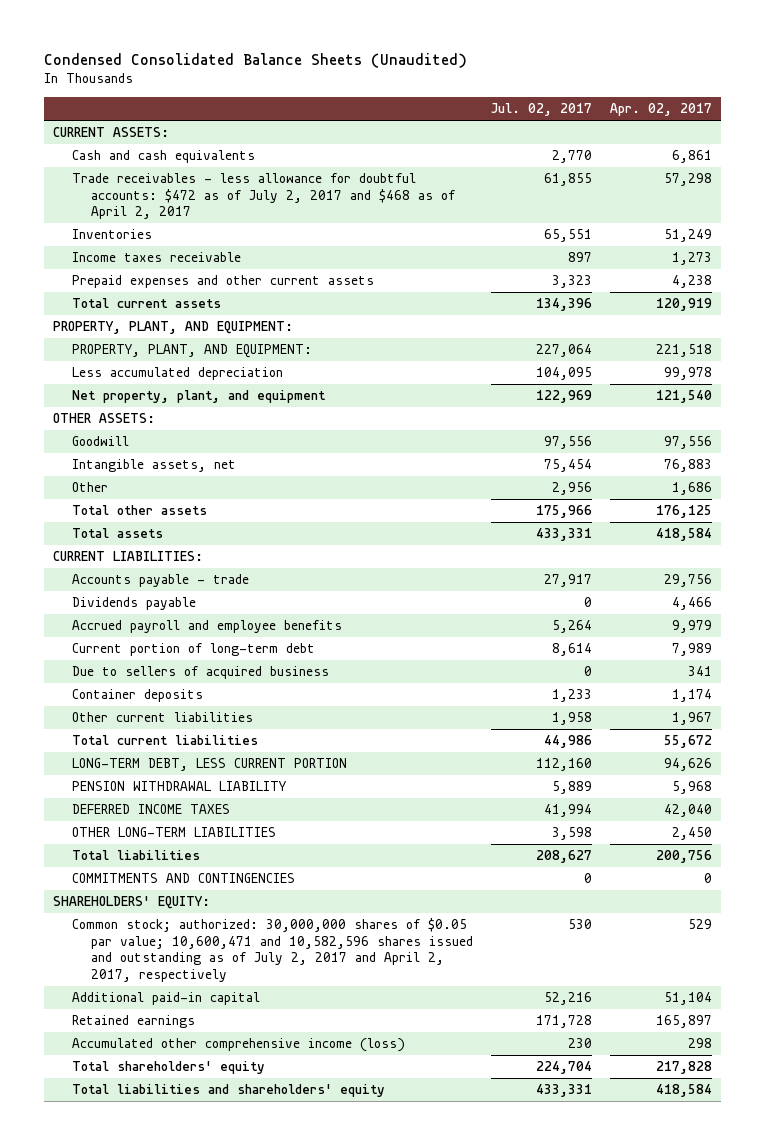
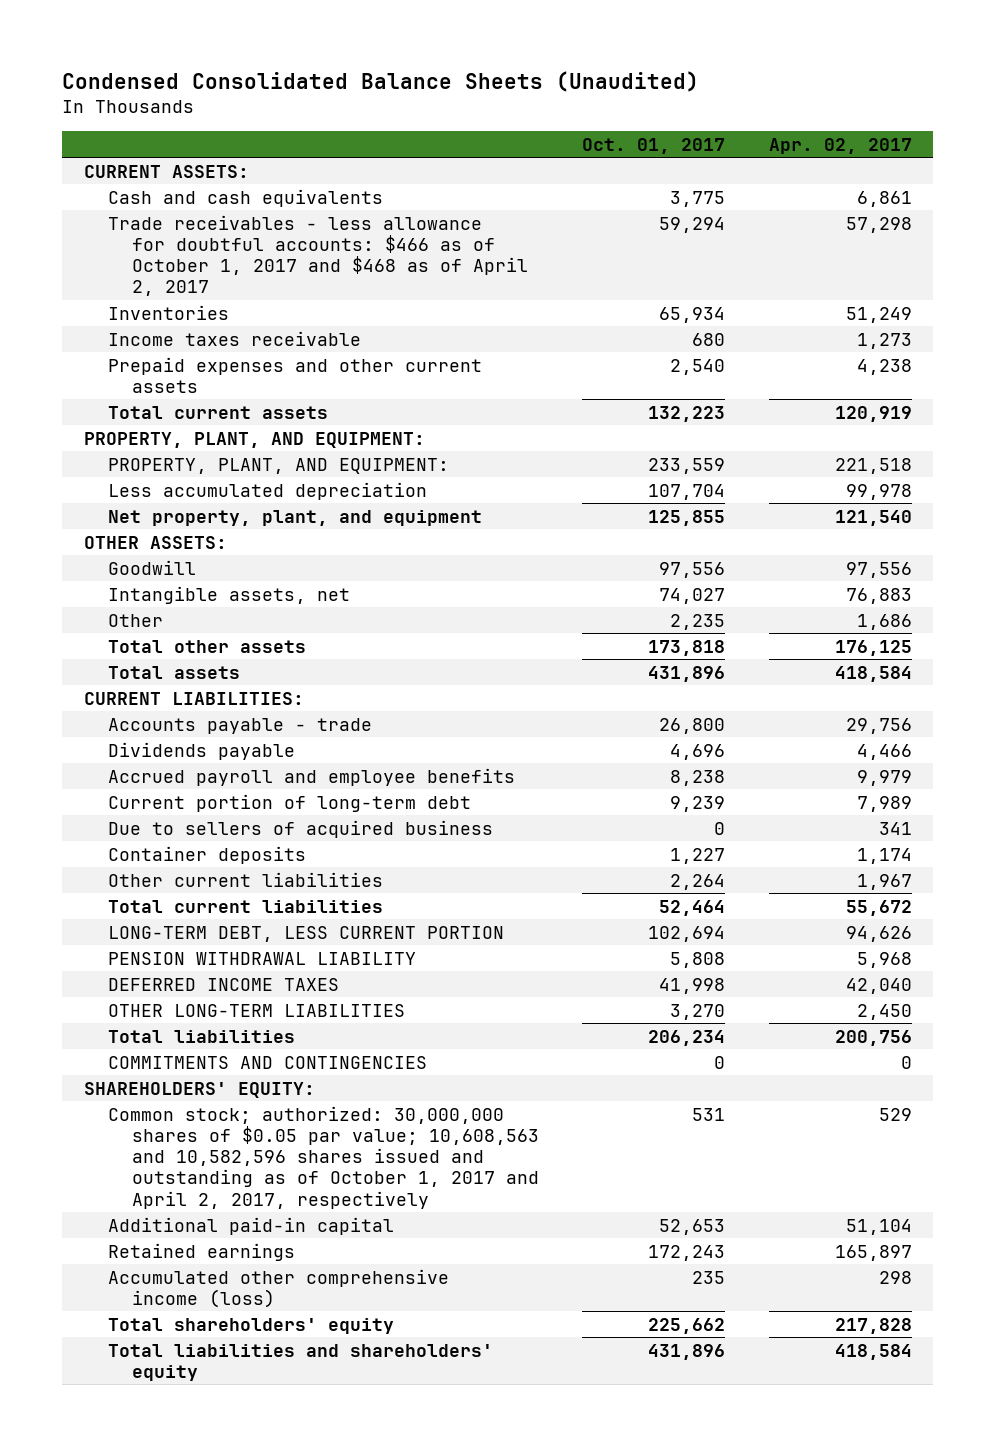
[491,103,593,117] Jul. 02, 2017 -> none
none -> [582,137,726,154] Oct. 01, 2017
[72,173,456,220] Trade receivables - less allowance for doubtful accounts: $472 as of July 2, 2017 and $468 as of April 2, 2017 -> [107,214,528,297] Trade receivables - less allowance for doubtful accounts: $466 as of October 1, 2017 and $468 as of April 2, 2017
[72,918,474,982] Common stock; authorized: 30,000,000 shares of $0.05 par value; 10,600,471 and 10,582,596 shares issued and outstanding as of July 2, 2017 and April 2, 2017, respectively -> [107,1105,539,1209] Common stock; authorized: 30,000,000 shares of $0.05 par value; 10,608,563 and 10,582,596 shares issued and outstanding as of October 1, 2017 and April 2, 2017, respectively

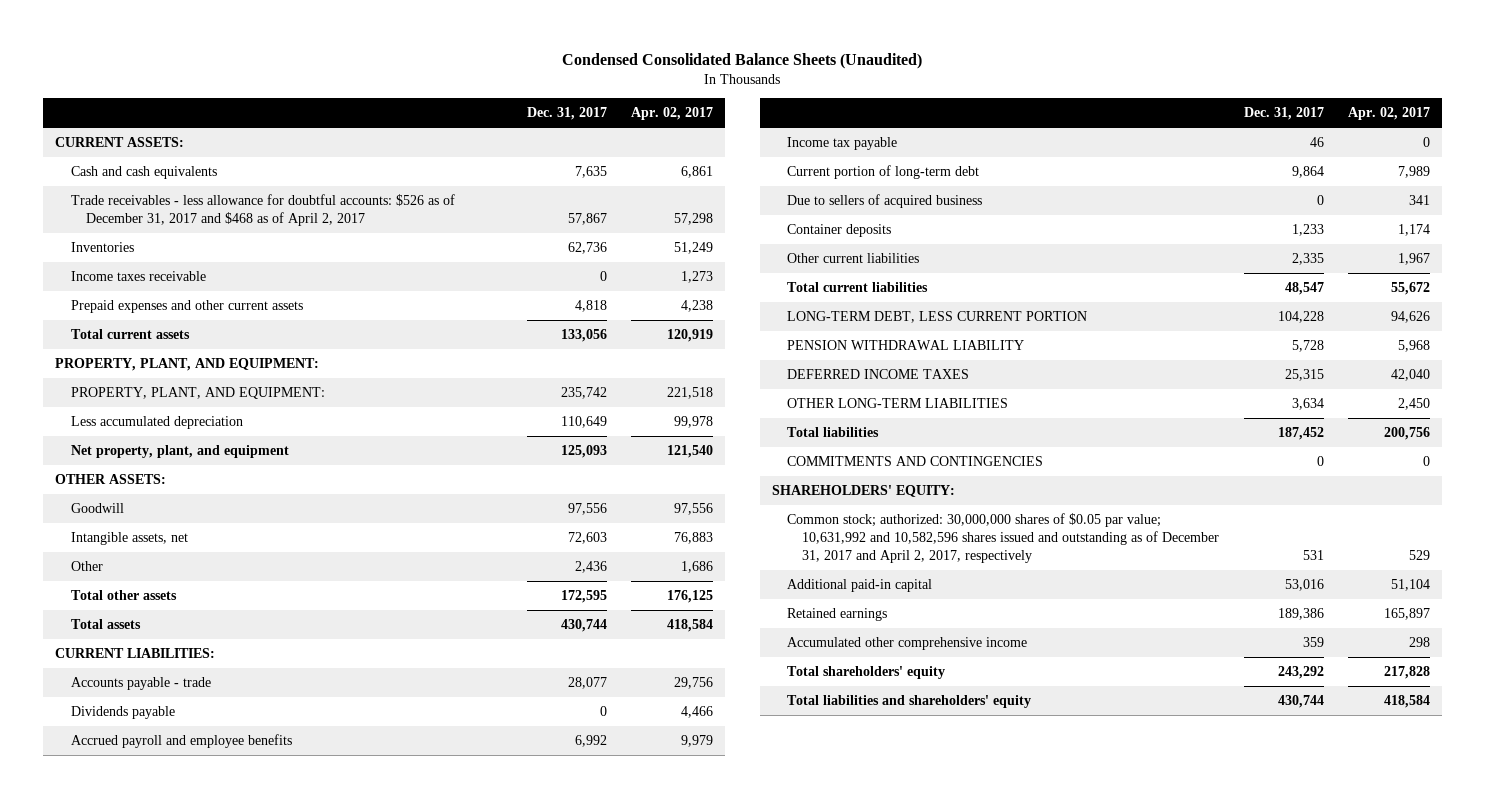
[582,137,726,154] Oct. 01, 2017 -> none
none -> [526,107,607,121] Dec. 31, 2017
[107,214,528,297] Trade receivables - less allowance for doubtful accounts: $466 as of October 1, 2017 and $468 as of April 2, 2017 -> [70,193,455,227] Trade receivables - less allowance for doubtful accounts: $526 as of December 31, 2017 and $468 as of April 2, 2017
none -> [787,136,898,150] Income tax payable
[107,1105,539,1209] Common stock; authorized: 30,000,000 shares of $0.05 par value; 10,608,563 and 10,582,596 shares issued and outstanding as of October 1, 2017 and April 2, 2017, respectively -> [787,512,1220,564] Common stock; authorized: 30,000,000 shares of $0.05 par value; 10,631,992 and 10,582,596 shares issued and outstanding as of December 31, 2017 and April 2, 2017, respectively
[107,1268,449,1308] Accumulated other comprehensive income (loss) -> [787,636,1028,650] Accumulated other comprehensive income

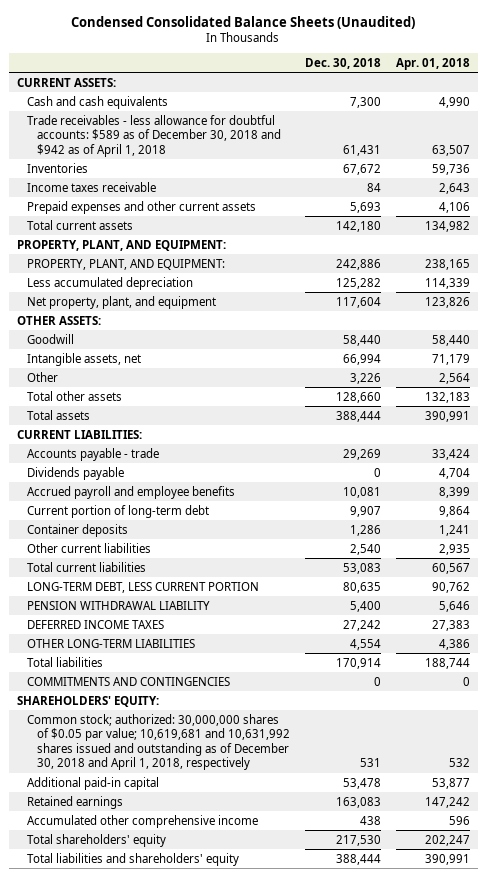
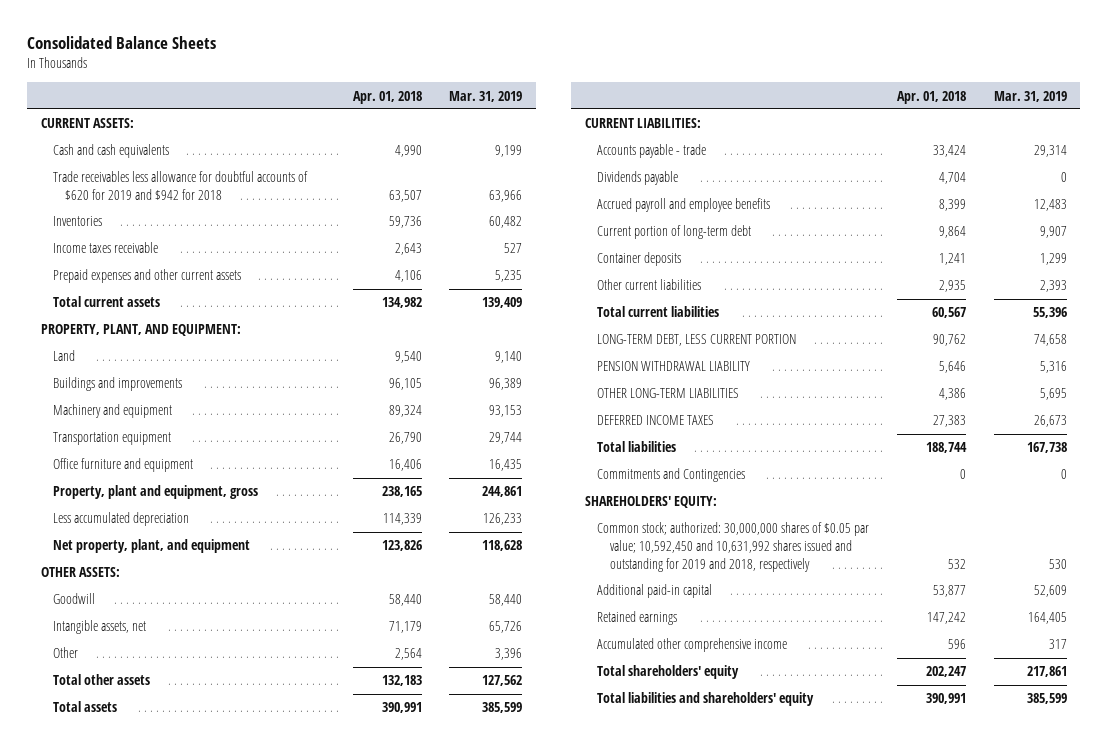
[71,15,416,29] Condensed Consolidated Balance Sheets (Unaudited) -> [26,35,216,49] Consolidated Balance Sheets
[305,57,382,69] Dec. 30, 2018 -> none
none -> [449,90,523,102] Mar. 31, 2019
[26,114,281,157] Trade receivables - less allowance for doubtful accounts: $589 as of December 30, 2018 and $942 as of April 1, 2018 -> [53,171,309,201] Trade receivables less allowance for doubtful accounts of $620 for 2019 and $942 for 2018
none -> [53,350,76,362] Land
none -> [53,377,183,392] Buildings and improvements
none -> [53,404,173,419] Machinery and equipment
none -> [53,432,172,446] Transportation equipment
none -> [53,458,194,473] Office furniture and equipment
[26,258,225,270] PROPERTY, PLANT, AND EQUIPMENT: -> [53,485,259,500] Property, plant and equipment, gross
[26,619,164,629] DEFERRED INCOME TAXES -> [597,415,715,426] DEFERRED INCOME TAXES
[26,676,230,686] COMMITMENTS AND CONTINGENCIES -> [597,468,746,483] Commitments and Contingencies
[26,713,290,771] Common stock; authorized: 30,000,000 shares of $0.05 par value; 10,619,681 and 10,631,992 shares issued and outstanding as of December 30, 2018 and April 1, 2018, respectively -> [597,522,870,572] Common stock; authorized: 30,000,000 shares of $0.05 par value; 10,592,450 and 10,631,992 shares issued and outstanding for 2019 and 2018, respectively

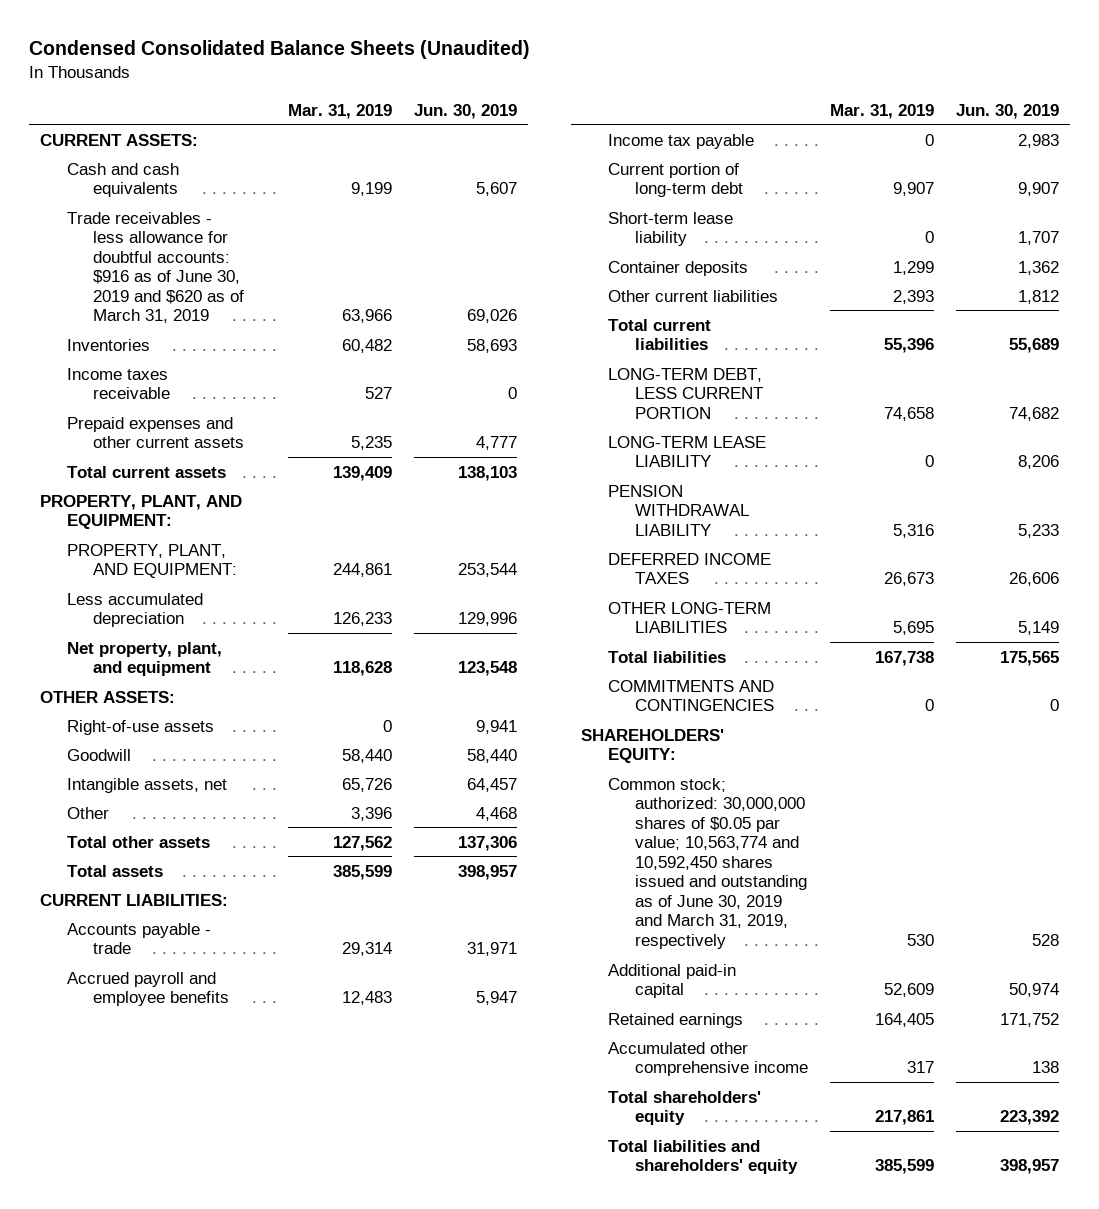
[26,35,216,49] Consolidated Balance Sheets -> [28,40,530,60] Condensed Consolidated Balance Sheets (Unaudited)
[352,90,422,104] Apr. 01, 2018 -> none
none -> [414,103,518,119] Jun. 30, 2019
[53,171,309,201] Trade receivables less allowance for doubtful accounts of $620 for 2019 and $942 for 2018 -> [66,211,245,324] Trade receivables - less allowance for doubtful accounts: $916 as of June 30, 2019 and $620 as of March 31, 2019
[53,350,76,362] Land -> none
[53,377,183,392] Buildings and improvements -> none
[53,404,173,419] Machinery and equipment -> none
[53,432,172,446] Transportation equipment -> none
[53,458,194,473] Office furniture and equipment -> none
[53,485,259,500] Property, plant and equipment, gross -> [66,543,238,579] PROPERTY, PLANT, AND EQUIPMENT:
none -> [66,719,214,735] Right-of-use assets
[597,171,679,186] Dividends payable -> none
none -> [608,133,755,149] Income tax payable
none -> [608,211,734,247] Short-term lease liability
none -> [608,435,767,468] LONG-TERM LEASE LIABILITY
[597,388,740,399] OTHER LONG-TERM LIABILITIES -> [608,601,772,634] OTHER LONG-TERM LIABILITIES
[597,468,746,483] Commitments and Contingencies -> [608,679,775,712] COMMITMENTS AND CONTINGENCIES
[597,522,870,572] Common stock; authorized: 30,000,000 shares of $0.05 par value; 10,592,450 and 10,631,992 shares issued and outstanding for 2019 and 2018, respectively -> [608,777,808,949] Common stock; authorized: 30,000,000 shares of $0.05 par value; 10,563,774 and 10,592,450 shares issued and outstanding as of June 30, 2019 and March 31, 2019, respectively

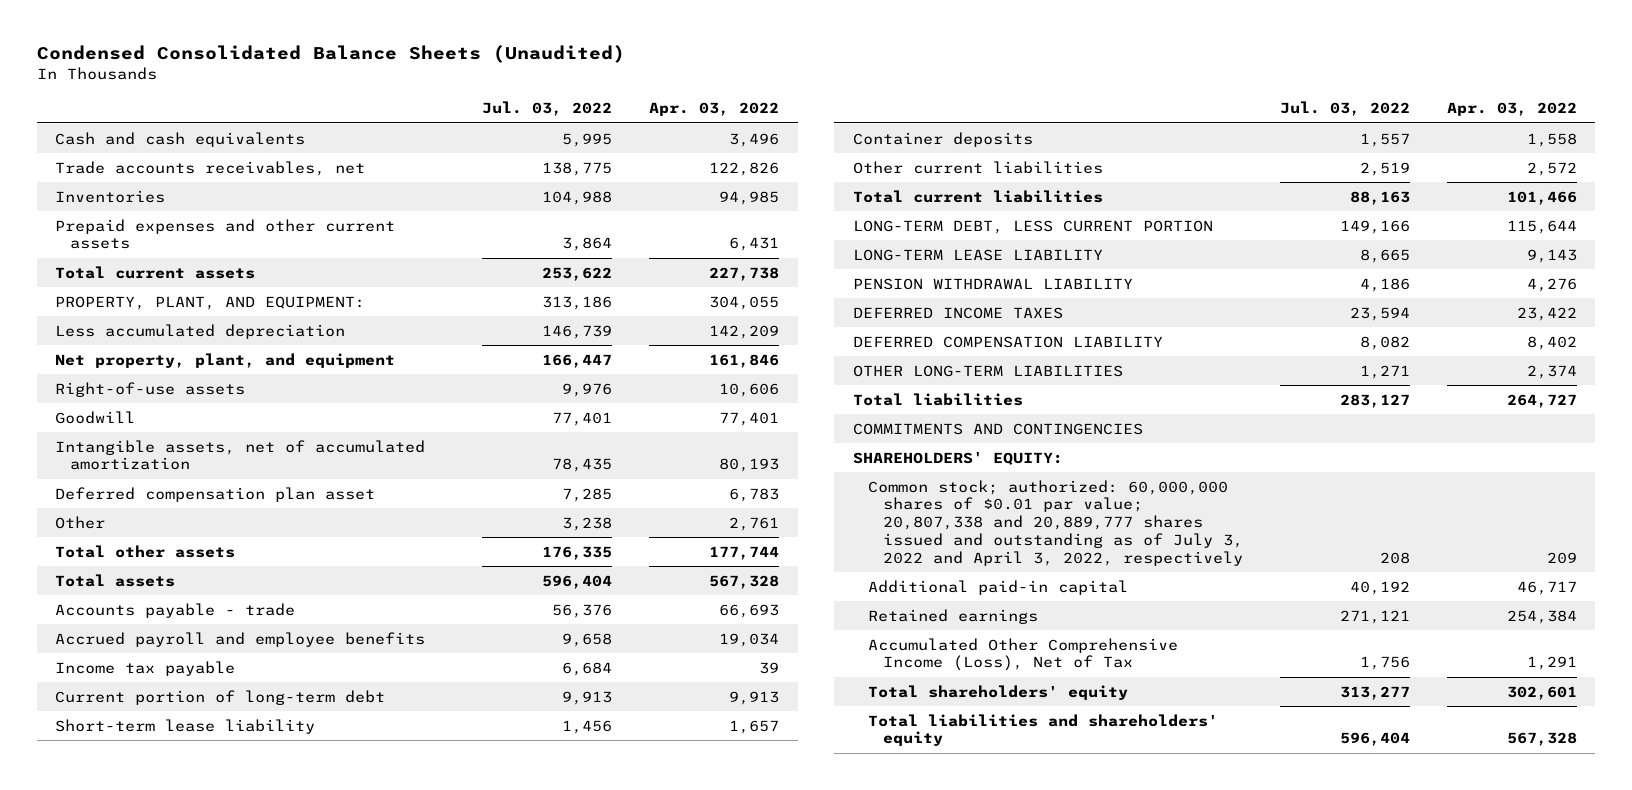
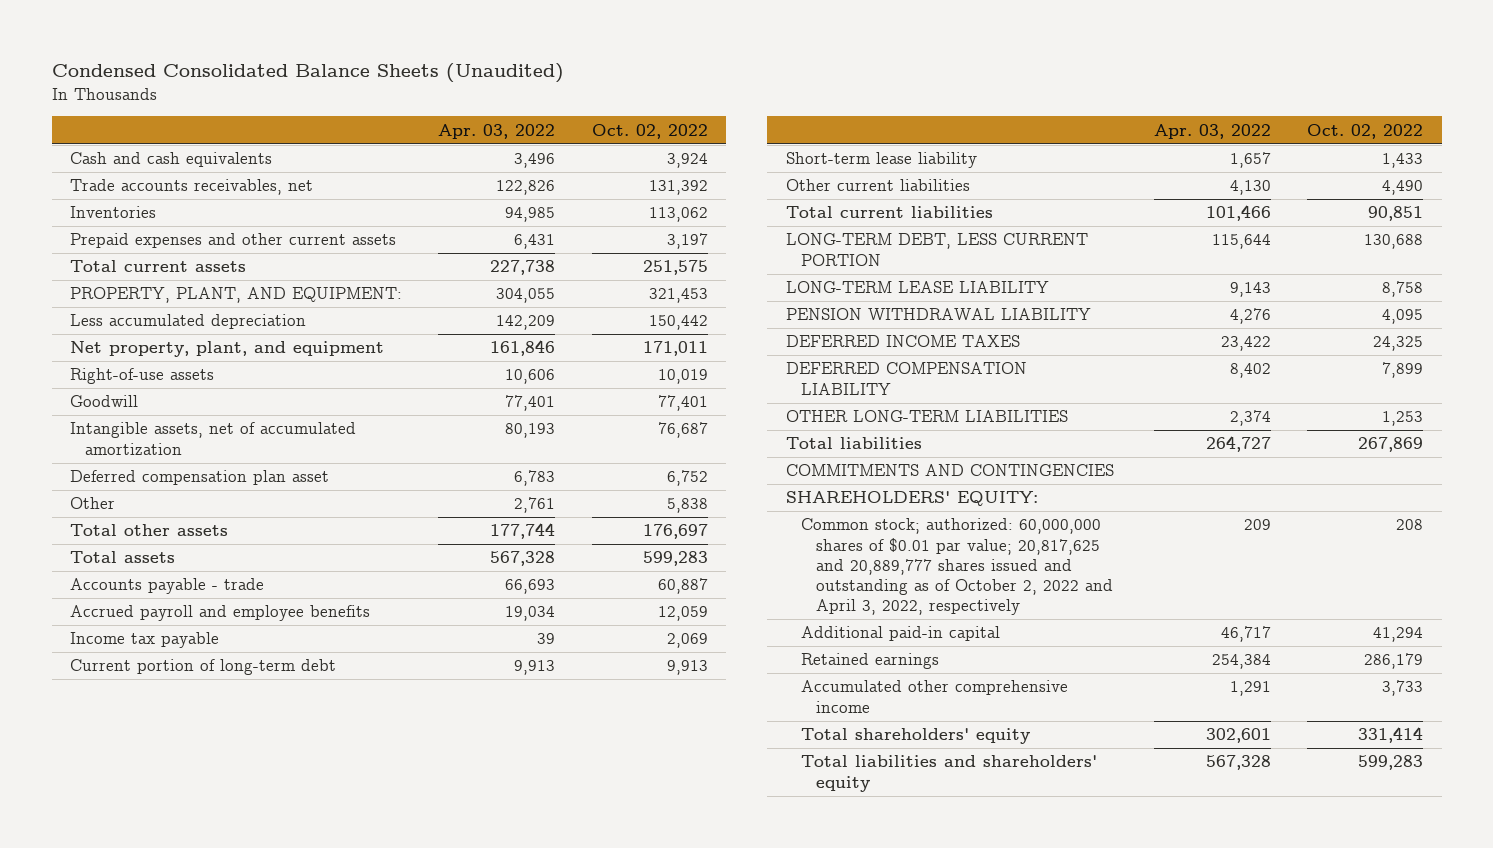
[482,101,613,117] Jul. 03, 2022 -> none
none -> [591,123,708,139] Oct. 02, 2022
[852,131,1033,147] Container deposits -> none
[1526,161,1577,176] 2,572 -> [1230,180,1272,196] 4,130
[867,479,1243,566] Common stock; authorized: 60,000,000 shares of $0.01 par value; 20,807,338 and 20,889,777 shares issued and outstanding as of July 3, 2022 and April 3, 2022, respectively -> [800,518,1114,616] Common stock; authorized: 60,000,000 shares of $0.01 par value; 20,817,625 and 20,889,777 shares issued and outstanding as of October 2, 2022 and April 3, 2022, respectively
[867,637,1178,672] Accumulated Other Comprehensive Income (Loss), Net of Tax -> [800,680,1068,713] Accumulated other comprehensive income

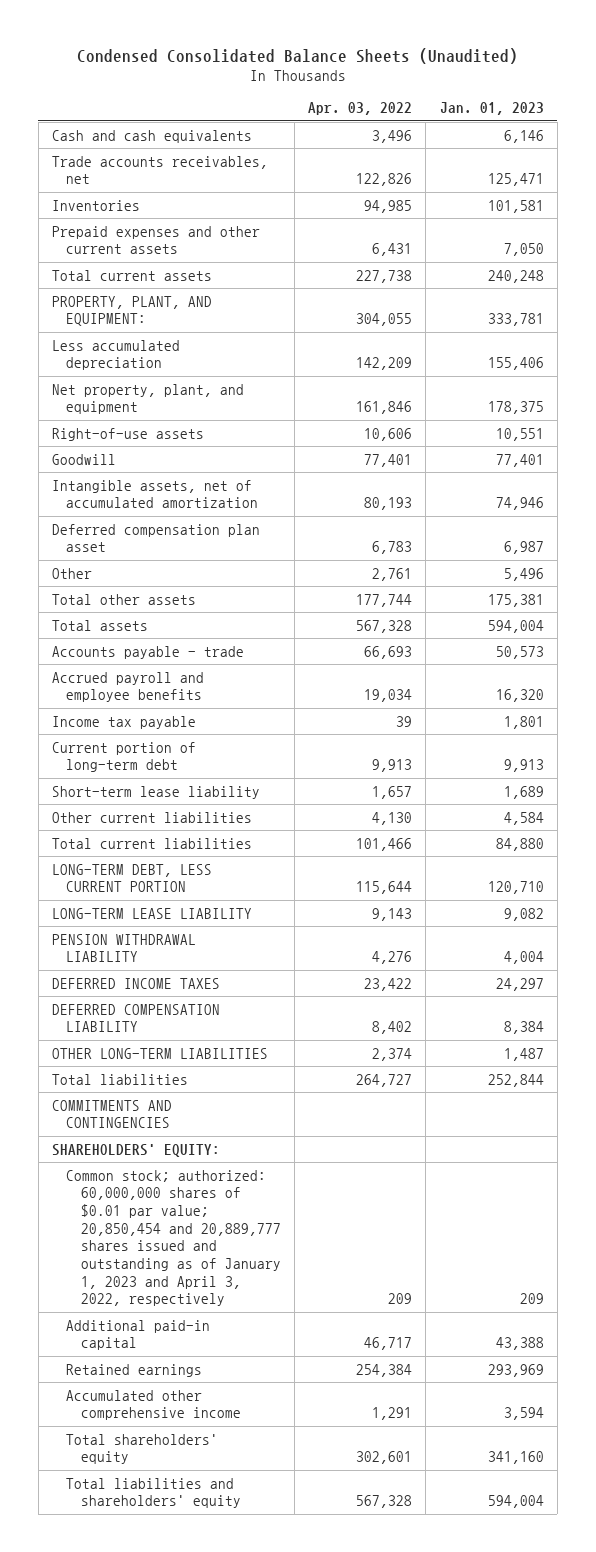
[591,123,708,139] Oct. 02, 2022 -> none
none -> [439,102,544,116] Jan. 01, 2023
[800,518,1114,616] Common stock; authorized: 60,000,000 shares of $0.01 par value; 20,817,625 and 20,889,777 shares issued and outstanding as of October 2, 2022 and April 3, 2022, respectively -> [66,1169,281,1307] Common stock; authorized: 60,000,000 shares of $0.01 par value; 20,850,454 and 20,889,777 shares issued and outstanding as of January 1, 2023 and April 3, 2022, respectively

